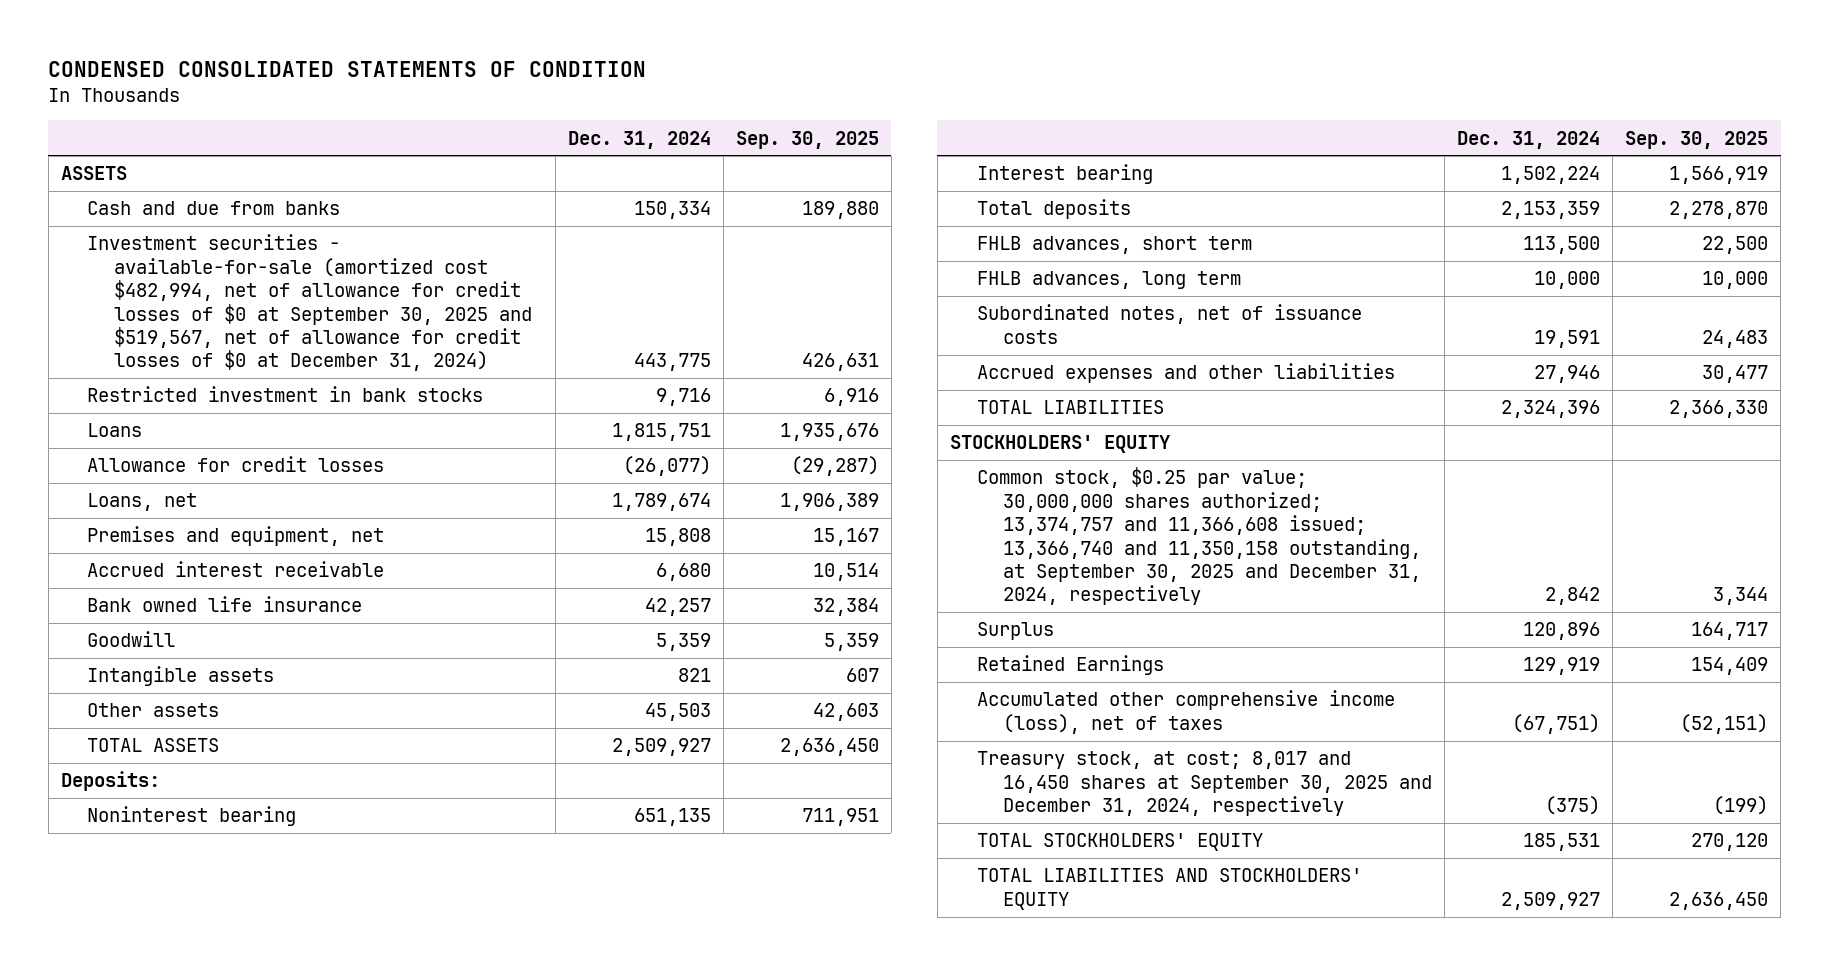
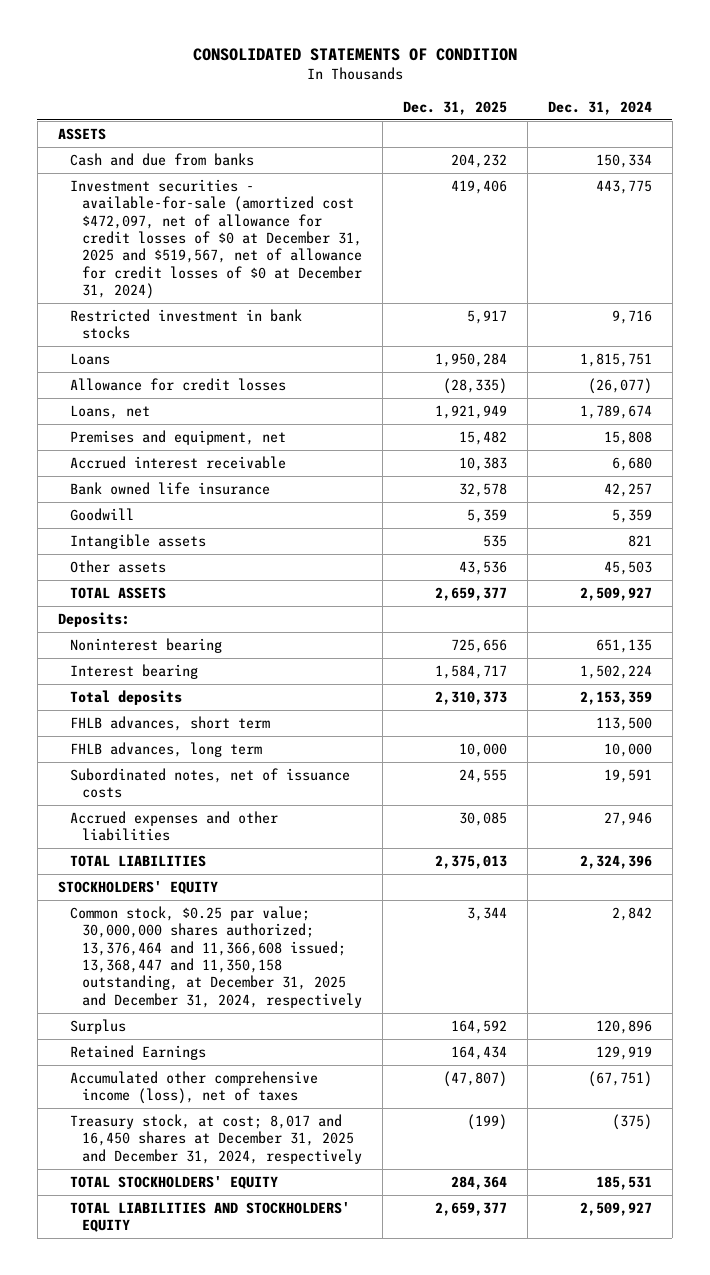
[48,60,647,77] CONDENSED CONSOLIDATED STATEMENTS OF CONDITION -> [192,47,517,61] CONSOLIDATED STATEMENTS OF CONDITION
[735,130,879,149] Sep. 30, 2025 -> none
none -> [402,100,507,115] Dec. 31, 2025
[87,234,532,372] Investment securities - available-for-sale (amortized cost $482,994, net of allowance for credit losses of $0 at September 30, 2025 and $519,567, net of allowance for credit losses of $0 at December 31, 2024) -> [69,179,362,300] Investment securities - available-for-sale (amortized cost $472,097, net of allowance for credit losses of $0 at December 31, 2025 and $519,567, net of allowance for credit losses of $0 at December 31, 2024)
[976,467,1422,606] Common stock, $0.25 par value; 30,000,000 shares authorized; 13,374,757 and 11,366,608 issued; 13,366,740 and 11,350,158 outstanding, at September 30, 2025 and December 31, 2024, respectively -> [69,906,362,1008] Common stock, $0.25 par value; 30,000,000 shares authorized; 13,376,464 and 11,366,608 issued; 13,368,447 and 11,350,158 outstanding, at December 31, 2025 and December 31, 2024, respectively
[976,751,1433,817] Treasury stock, at cost; 8,017 and 16,450 shares at September 30, 2025 and December 31, 2024, respectively -> [69,1114,362,1164] Treasury stock, at cost; 8,017 and 16,450 shares at December 31, 2025 and December 31, 2024, respectively

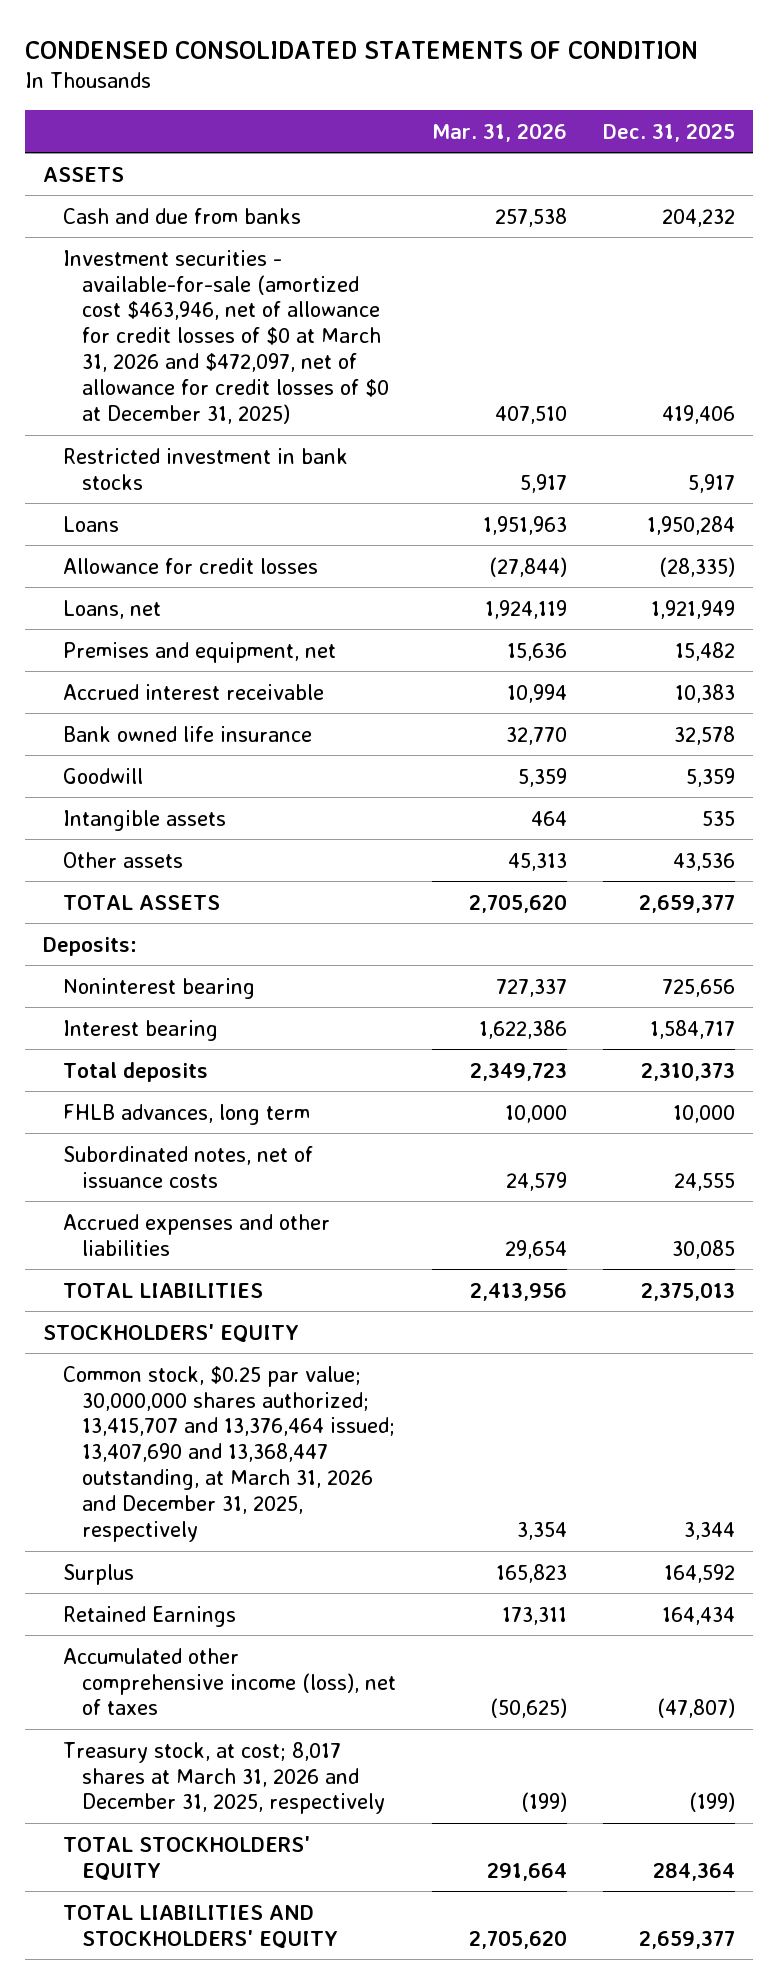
[192,47,517,61] CONSOLIDATED STATEMENTS OF CONDITION -> [24,40,698,59] CONDENSED CONSOLIDATED STATEMENTS OF CONDITION
[547,100,652,115] Dec. 31, 2024 -> none
none -> [432,122,568,142] Mar. 31, 2026
[69,179,362,300] Investment securities - available-for-sale (amortized cost $472,097, net of allowance for credit losses of $0 at December 31, 2025 and $519,567, net of allowance for credit losses of $0 at December 31, 2024) -> [62,249,390,425] Investment securities - available-for-sale (amortized cost $463,946, net of allowance for credit losses of $0 at March 31, 2026 and $472,097, net of allowance for credit losses of $0 at December 31, 2025)
[69,716,270,732] FHLB advances, short term -> none
[69,906,362,1008] Common stock, $0.25 par value; 30,000,000 shares authorized; 13,376,464 and 11,366,608 issued; 13,368,447 and 11,350,158 outstanding, at December 31, 2025 and December 31, 2024, respectively -> [62,1365,396,1543] Common stock, $0.25 par value; 30,000,000 shares authorized; 13,415,707 and 13,376,464 issued; 13,407,690 and 13,368,447 outstanding, at March 31, 2026 and December 31, 2025, respectively
[69,1114,362,1164] Treasury stock, at cost; 8,017 and 16,450 shares at December 31, 2025 and December 31, 2024, respectively -> [62,1741,386,1815] Treasury stock, at cost; 8,017 shares at March 31, 2026 and December 31, 2025, respectively

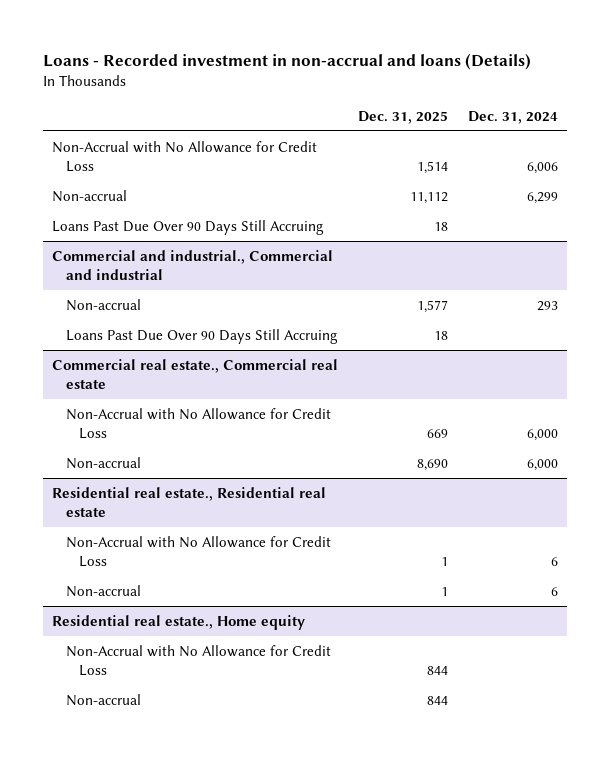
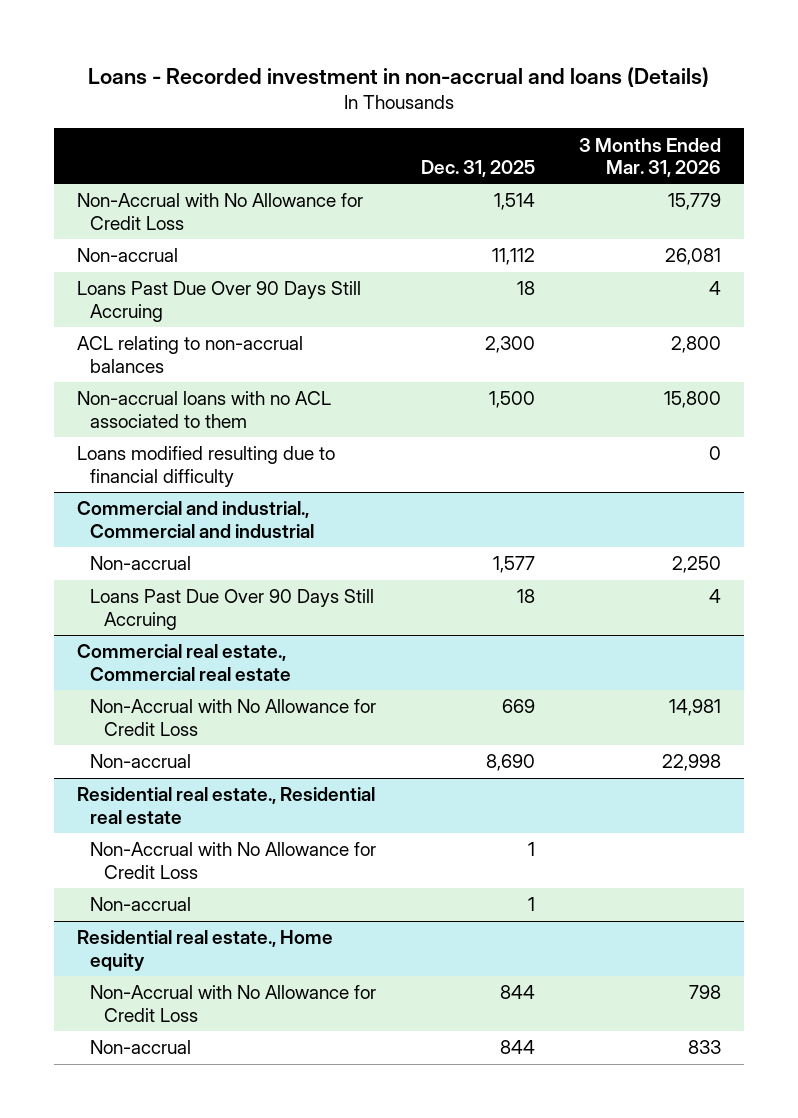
[467,110,558,124] Dec. 31, 2024 -> none
none -> [579,137,722,177] 3 Months Ended Mar. 31, 2026
none -> [76,336,303,373] ACL relating to non-accrual balances
none -> [76,391,331,428] Non-accrual loans with no ACL associated to them
none -> [76,446,335,487] Loans modified resulting due to financial difficulty

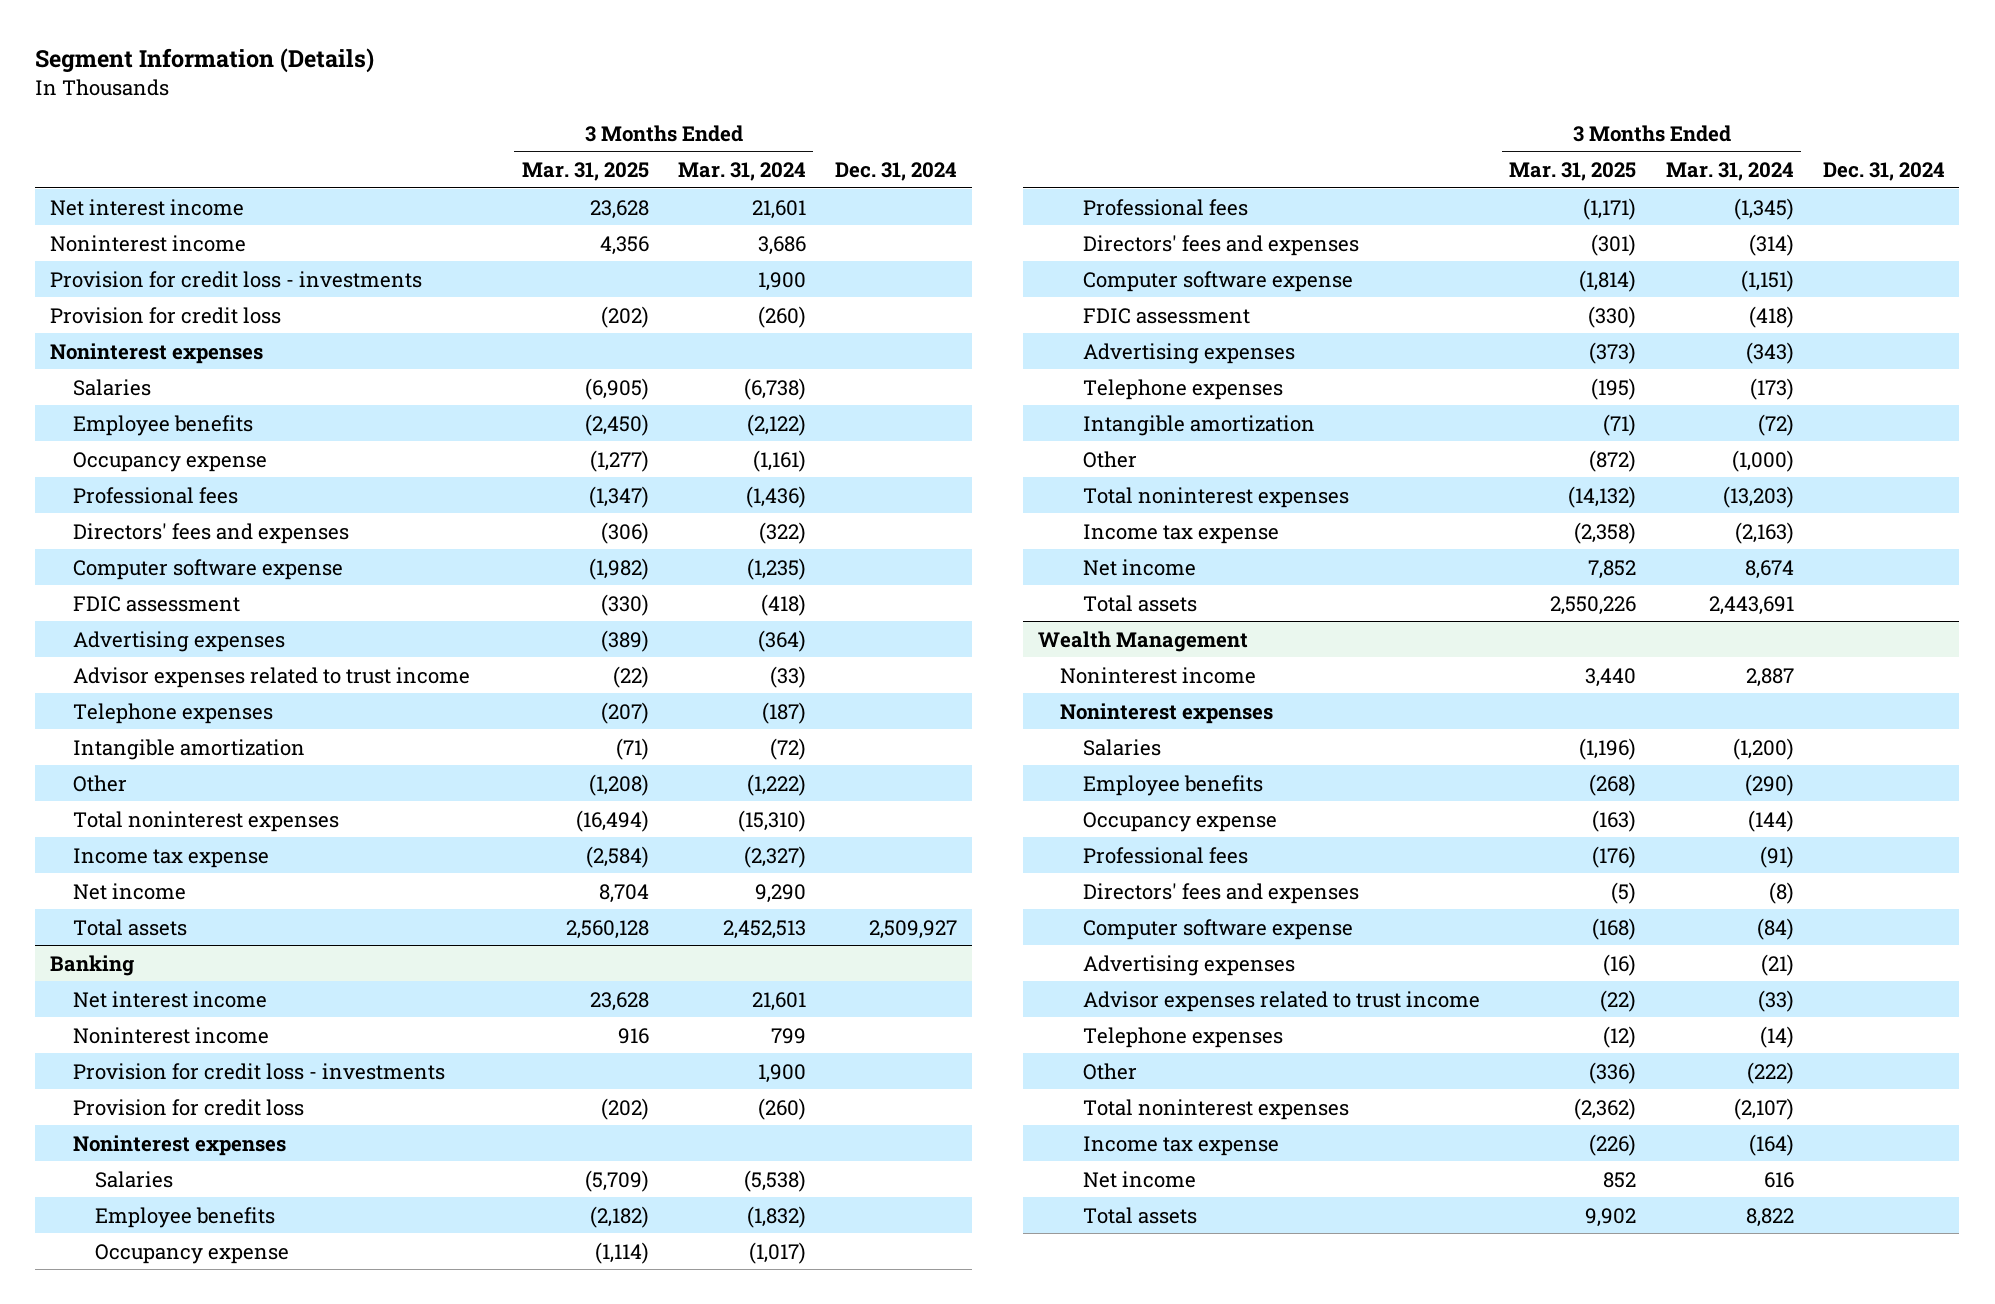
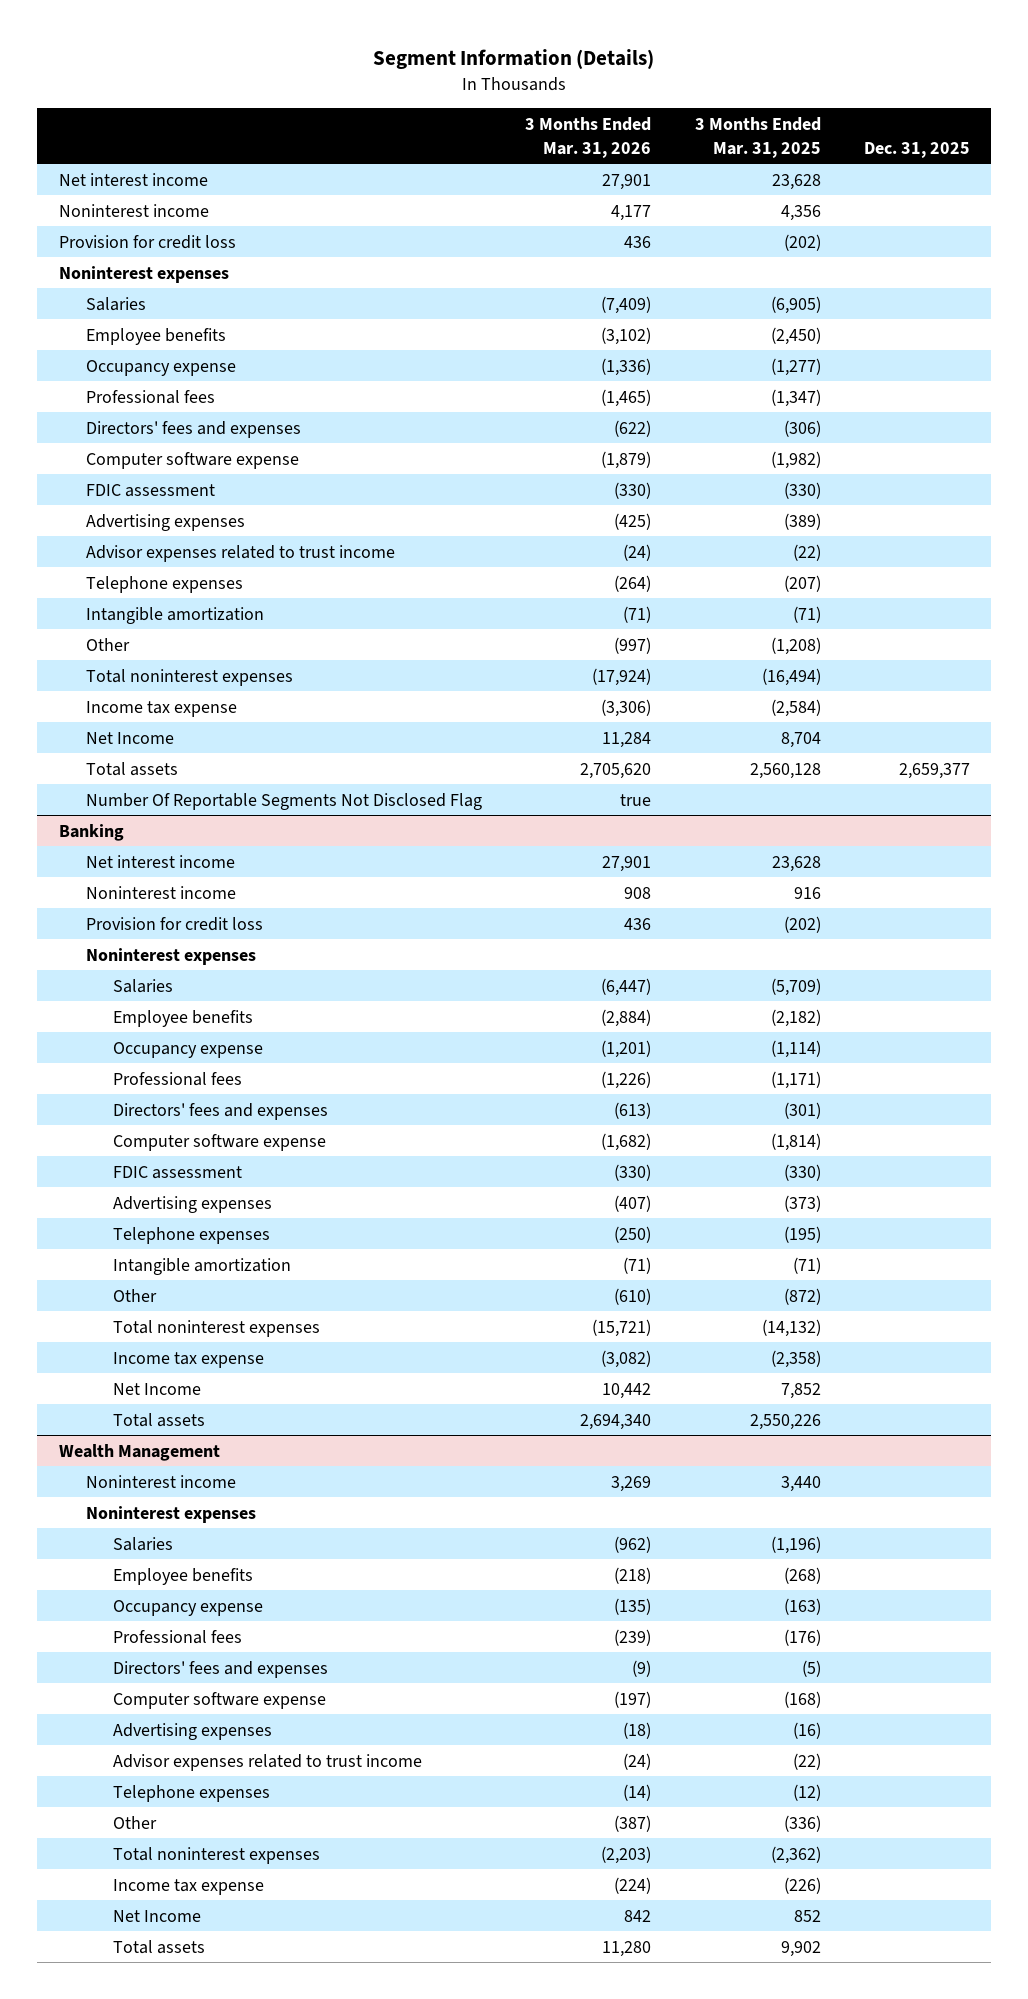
[677,162,806,182] Mar. 31, 2024 -> none
[834,162,957,182] Dec. 31, 2024 -> none
none -> [525,116,652,158] 3 Months Ended Mar. 31, 2026
none -> [863,141,970,158] Dec. 31, 2025
[49,270,422,288] Provision for credit loss - investments -> none
[72,882,186,900] Net income -> [85,731,174,744] Net Income
none -> [85,792,482,810] Number Of Reportable Segments Not Disclosed Flag
[72,1062,445,1080] Provision for credit loss - investments -> none
[1083,558,1197,576] Net income -> [113,1382,202,1395] Net Income
[1083,1170,1197,1188] Net income -> [113,1909,202,1922] Net Income

